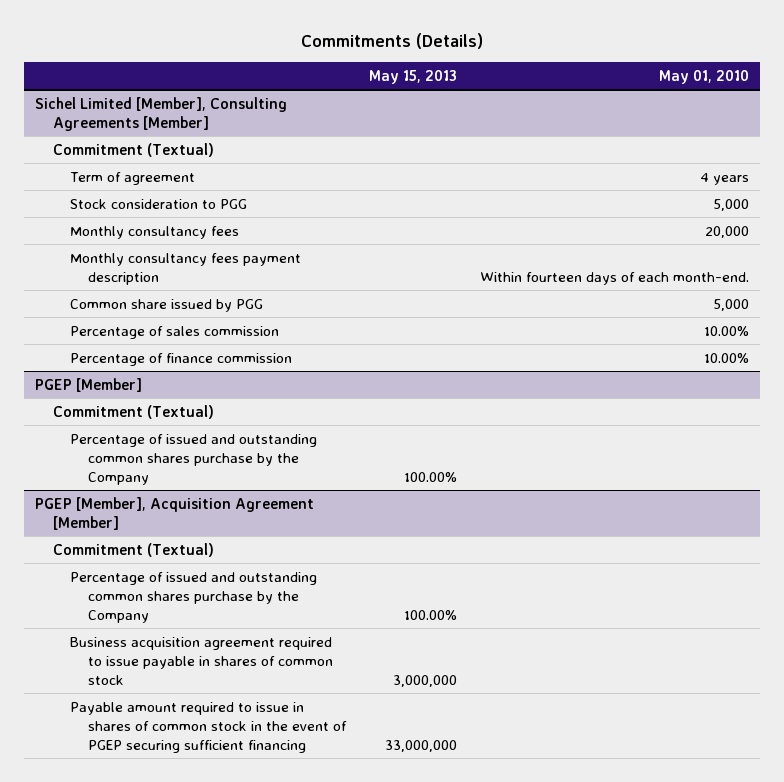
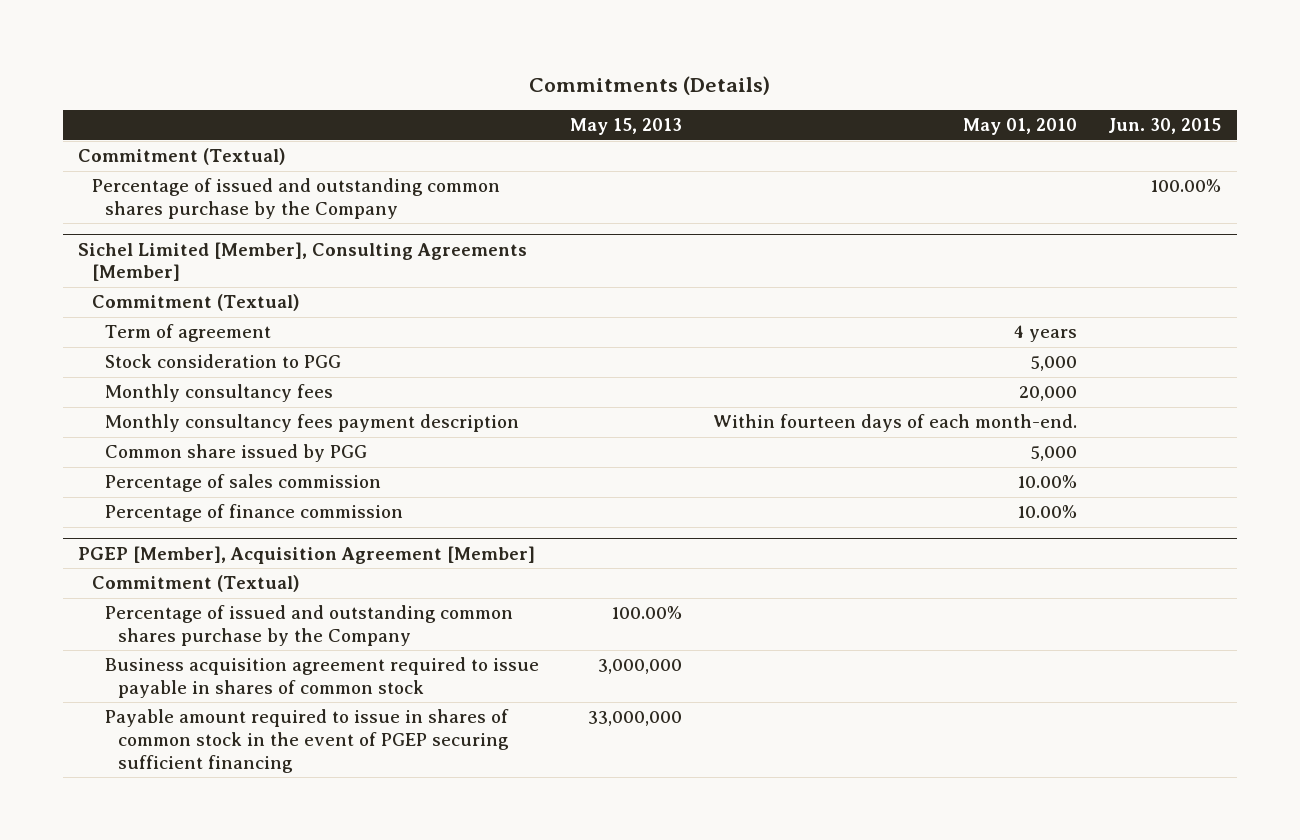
none -> [1108,118,1222,135] Jun. 30, 2015
none -> [78,148,287,166] Commitment (Textual)
none -> [91,178,500,219] Percentage of issued and outstanding common shares purchase by the Company
[35,377,143,392] PGEP [Member] -> none
[52,404,214,419] Commitment (Textual) -> none
[70,433,318,486] Percentage of issued and outstanding common shares purchase by the Company -> none

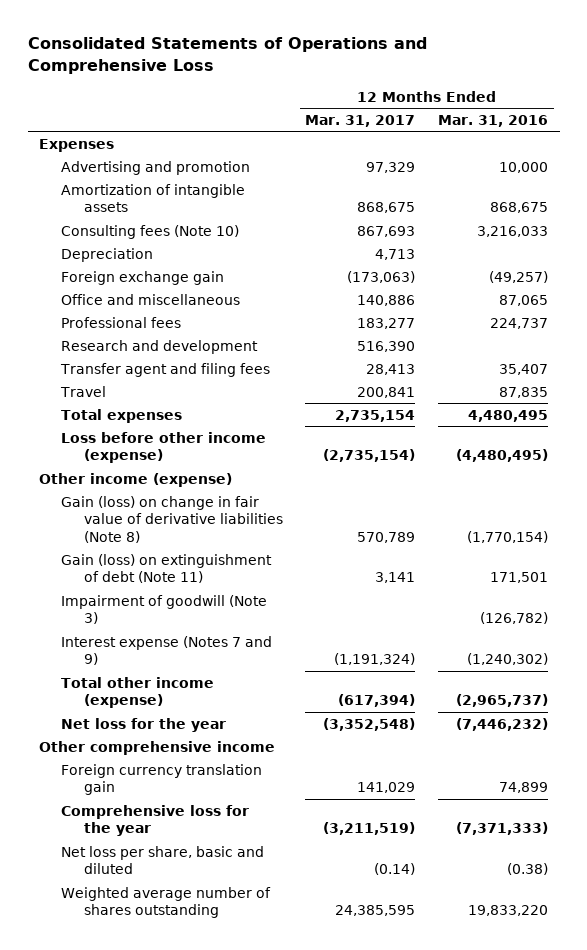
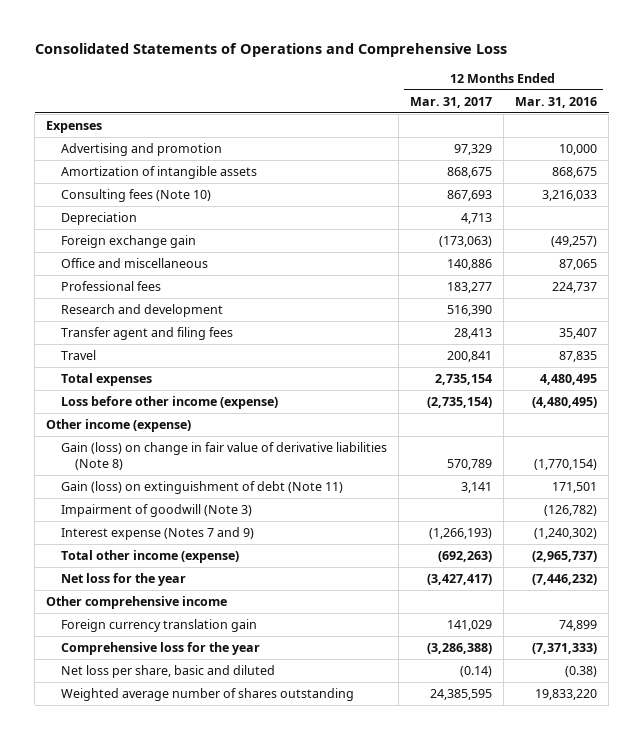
[334,653,416,666] (1,191,324) -> [428,527,492,539] (1,266,193)
[338,694,416,708] (617,394) -> [437,550,492,562] (692,263)
[323,717,416,731] (3,352,548) -> [426,573,492,585] (3,427,417)
[323,822,416,836] (3,211,519) -> [426,642,492,654] (3,286,388)

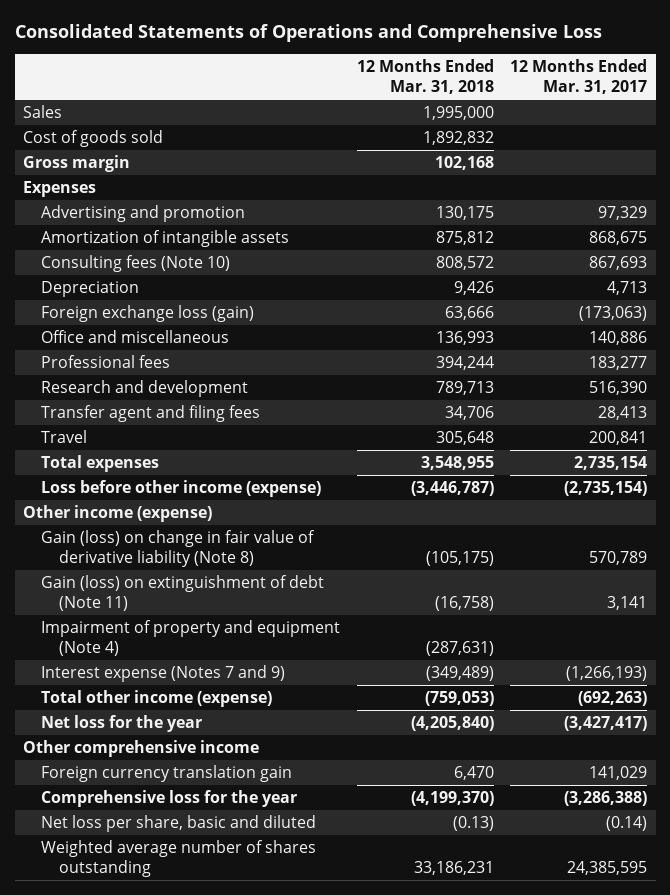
[515,96,598,108] Mar. 31, 2016 -> none
none -> [356,59,494,94] 12 Months Ended Mar. 31, 2018
none -> [22,105,62,119] Sales
none -> [22,130,163,148] Cost of goods sold
none -> [22,155,130,173] Gross margin
[60,234,196,248] Foreign exchange gain -> [41,305,255,323] Foreign exchange loss (gain)
[60,441,387,470] Gain (loss) on change in fair value of derivative liabilities (Note 8) -> [41,530,316,568] Gain (loss) on change in fair value of derivative liability (Note 8)
[60,503,252,517] Impairment of goodwill (Note 3) -> [41,620,341,657] Impairment of property and equipment (Note 4)

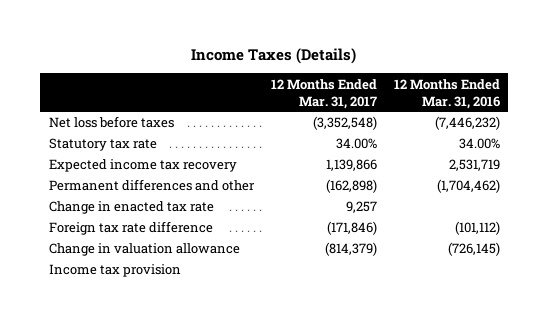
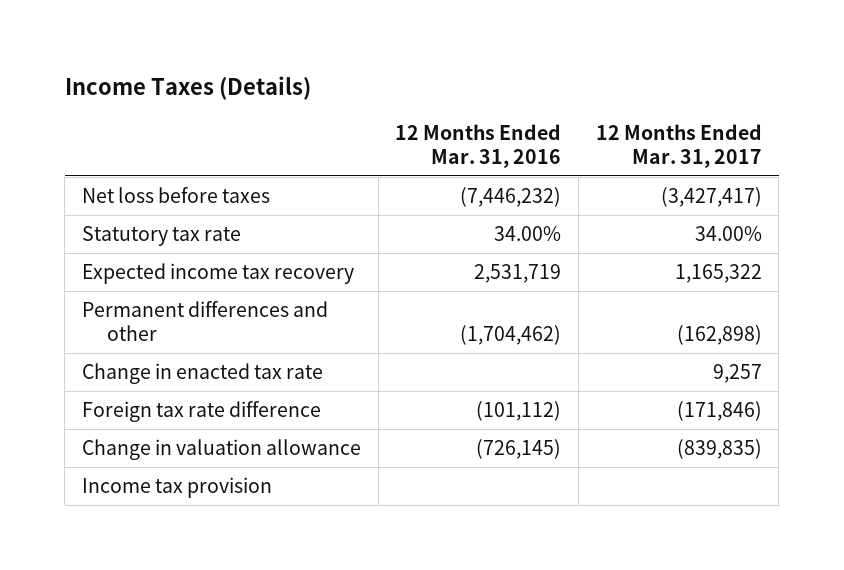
[312,116,377,131] (3,352,548) -> [660,187,762,208] (3,427,417)
[325,159,377,172] 1,139,866 -> [674,264,762,284] 1,165,322
[324,242,377,257] (814,379) -> [676,439,762,460] (839,835)

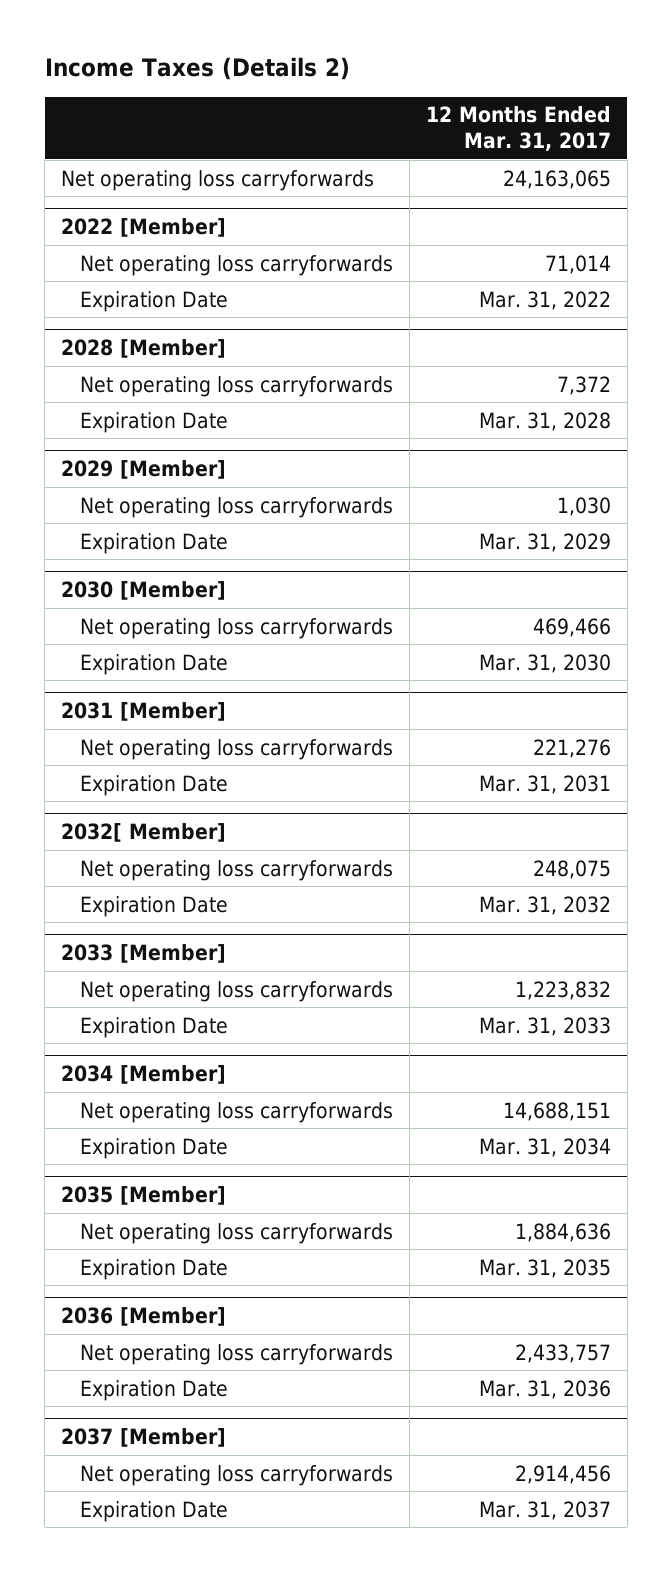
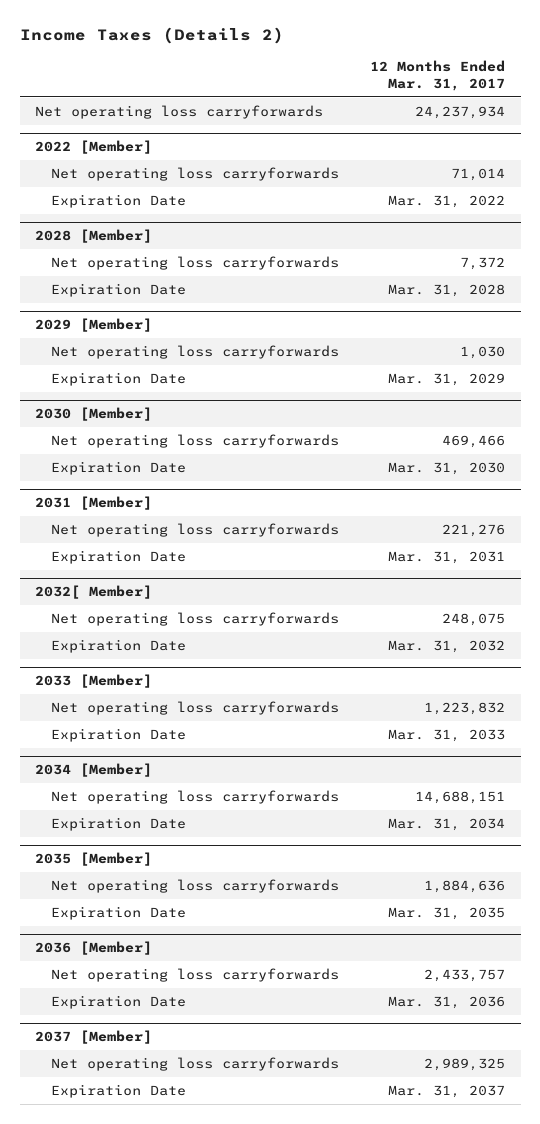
[502,169,611,189] 24,163,065 -> [415,106,506,120] 24,237,934
[514,1464,611,1484] 2,914,456 -> [424,1058,506,1072] 2,989,325

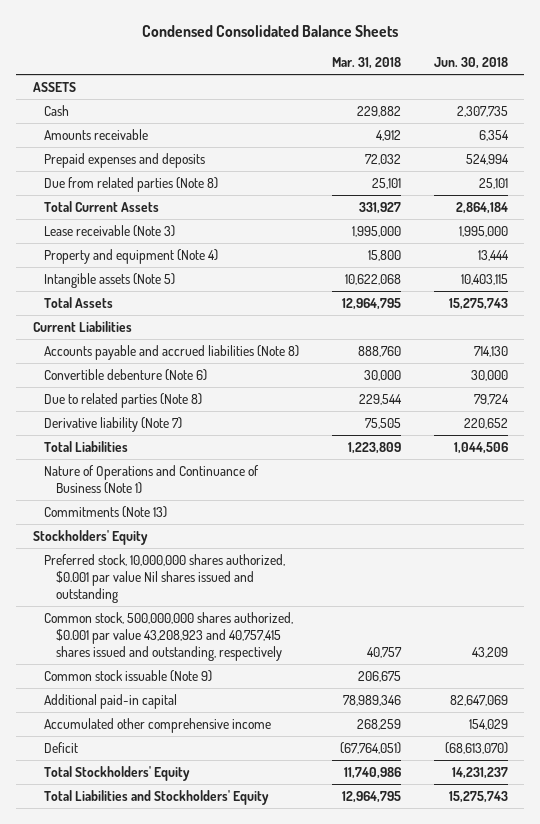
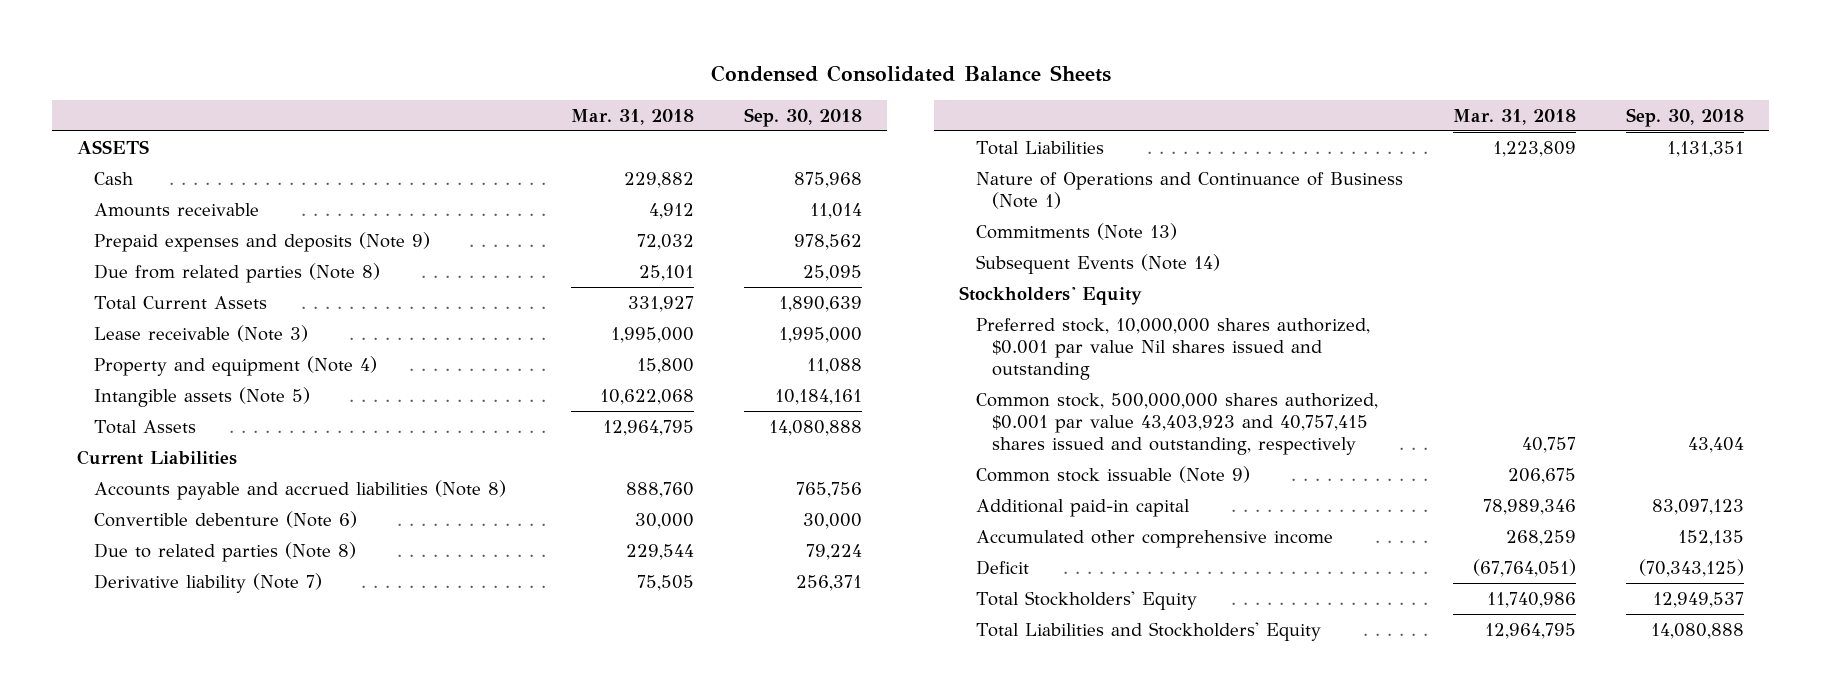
[433,57,508,70] Jun. 30, 2018 -> none
none -> [744,107,863,127] Sep. 30, 2018
[44,152,206,168] Prepaid expenses and deposits -> [93,232,430,253] Prepaid expenses and deposits (Note 9)
none -> [975,254,1220,275] Subsequent Events (Note 14)
[44,611,294,661] Common stock, 500,000,000 shares authorized, $0.001 par value 43,208,923 and 40,757,415 shares issued and outstanding, respectively -> [975,393,1378,455] Common stock, 500,000,000 shares authorized, $0.001 par value 43,403,923 and 40,757,415 shares issued and outstanding, respectively

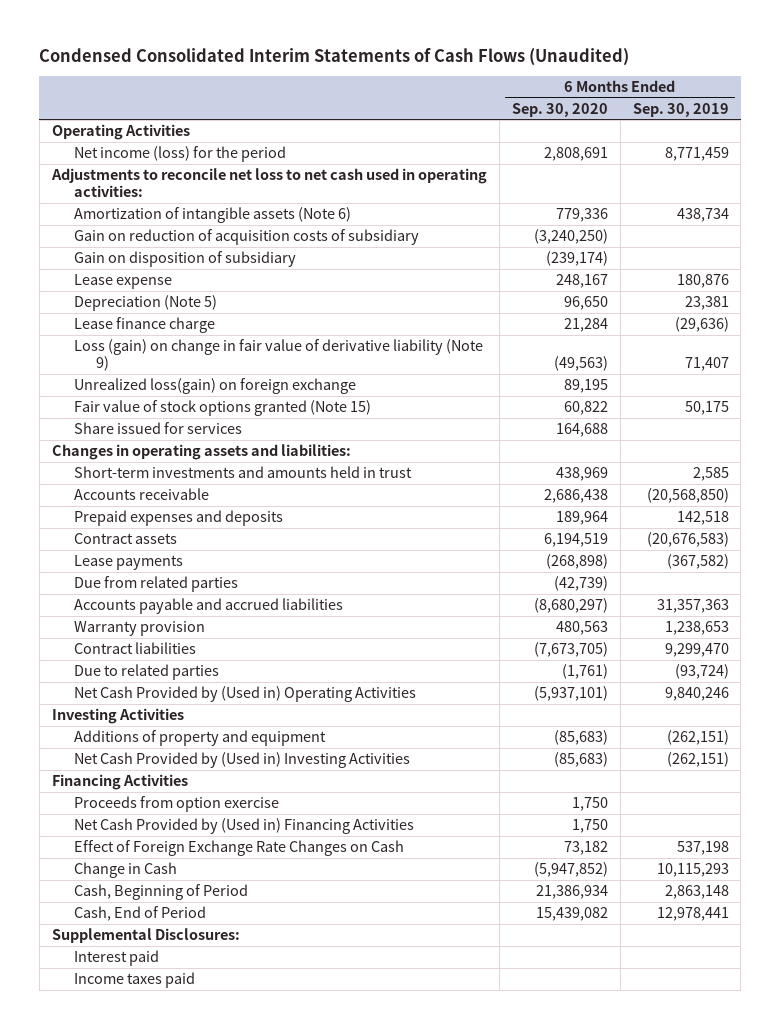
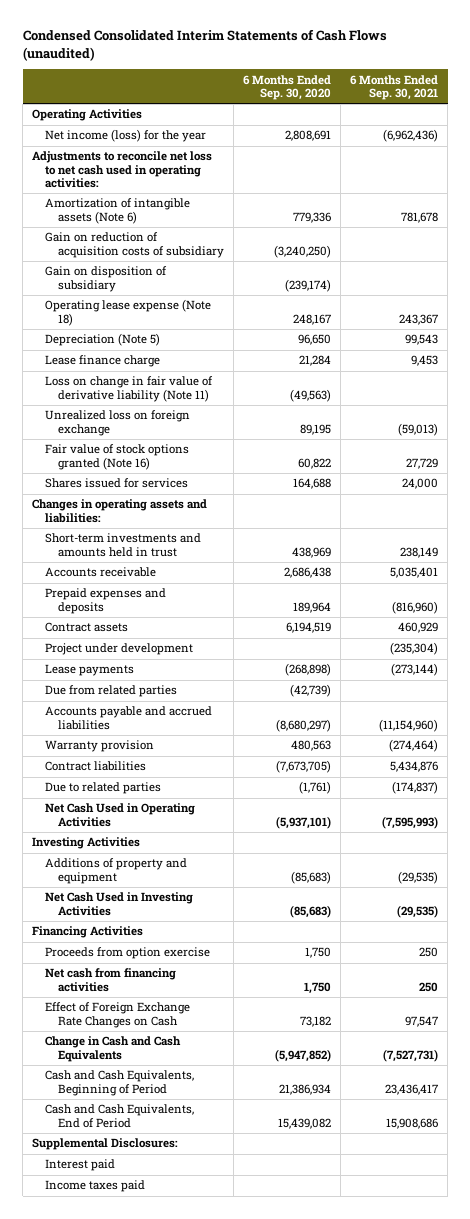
[39,47,630,66] Condensed Consolidated Interim Statements of Cash Flows (Unaudited) -> [22,29,387,62] Condensed Consolidated Interim Statements of Cash Flows (unaudited)
[632,102,729,117] Sep. 30, 2019 -> none
none -> [350,74,439,100] 6 Months Ended Sep. 30, 2021
[73,146,286,163] Net income (loss) for the period -> [45,129,207,143] Net income (loss) for the year
[73,274,172,290] Lease expense -> [45,299,212,326] Operating lease expense (Note 18)
[73,339,483,372] Loss (gain) on change in fair value of derivative liability (Note 9) -> [45,376,214,402] Loss on change in fair value of derivative liability (Note 11)
[73,378,356,395] Unrealized loss(gain) on foreign exchange -> [45,410,191,436] Unrealized loss on foreign exchange
[73,400,371,417] Fair value of stock options granted (Note 15) -> [45,444,190,470] Fair value of stock options granted (Note 16)
[73,422,242,435] Share issued for services -> [45,478,189,489] Shares issued for services
none -> [45,643,194,656] Project under development
[73,686,416,703] Net Cash Provided by (Used in) Operating Activities -> [45,803,196,827] Net Cash Used in Operating Activities
[73,752,410,769] Net Cash Provided by (Used in) Investing Activities -> [45,892,194,916] Net Cash Used in Investing Activities
[73,818,414,835] Net Cash Provided by (Used in) Financing Activities -> [45,968,177,992] Net cash from financing activities
[73,862,177,879] Change in Cash -> [45,1036,182,1062] Change in Cash and Cash Equivalents
[73,884,248,901] Cash, Beginning of Period -> [45,1070,195,1096] Cash and Cash Equivalents, Beginning of Period
[73,906,206,922] Cash, End of Period -> [45,1104,195,1128] Cash and Cash Equivalents, End of Period

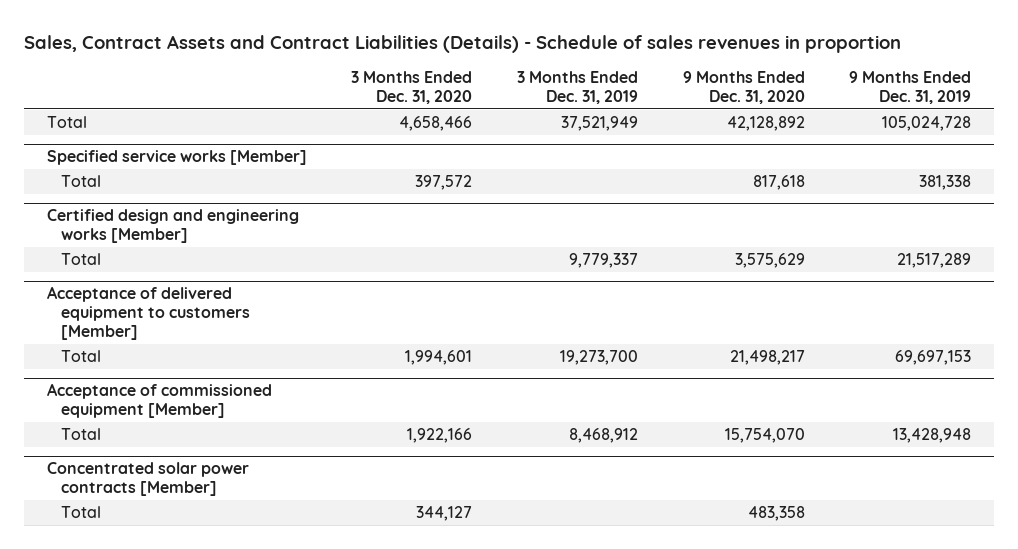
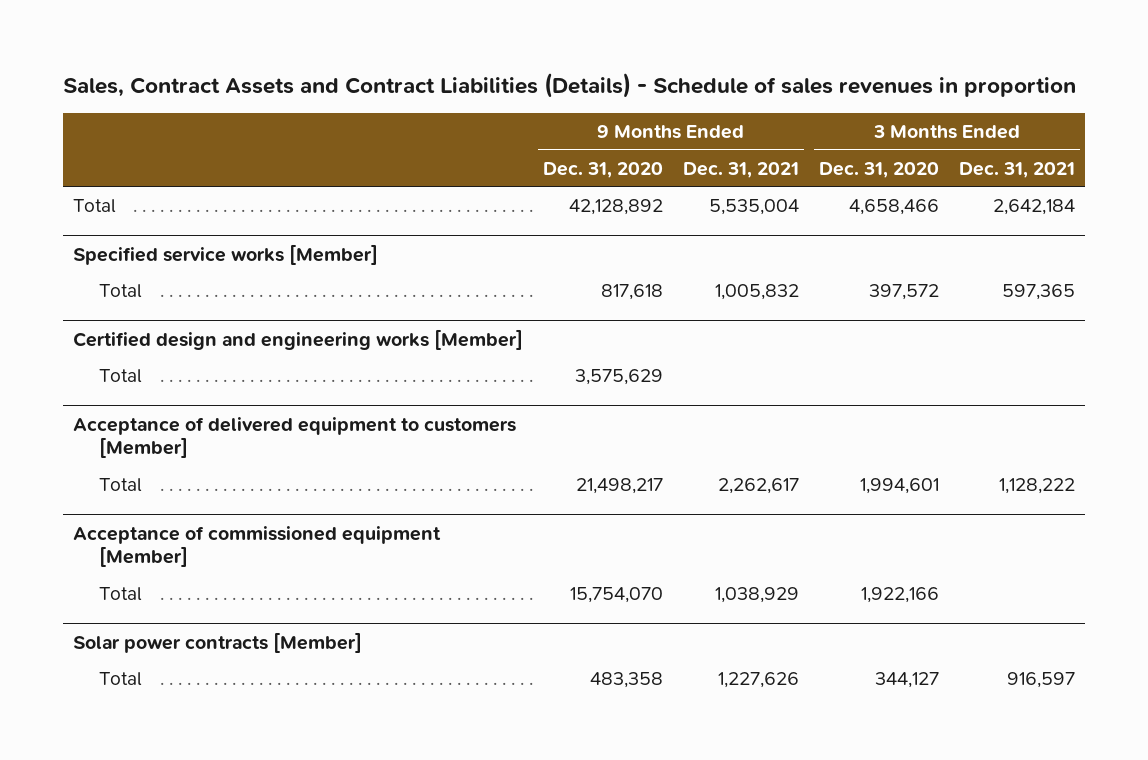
[517,71,639,105] 3 Months Ended Dec. 31, 2019 -> none
[849,71,972,105] 9 Months Ended Dec. 31, 2019 -> none
none -> [683,161,800,178] Dec. 31, 2021
none -> [959,161,1076,178] Dec. 31, 2021
[46,462,249,497] Concentrated solar power contracts [Member] -> [73,631,363,653] Solar power contracts [Member]

